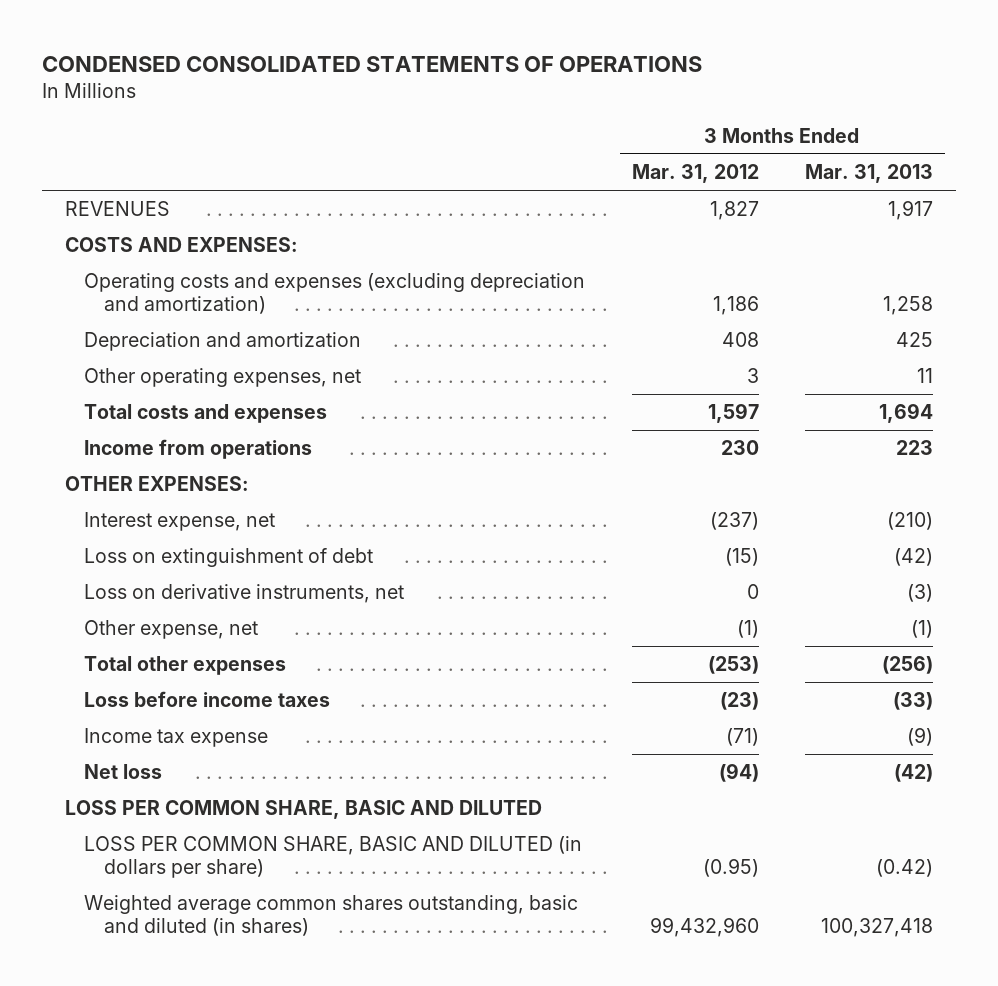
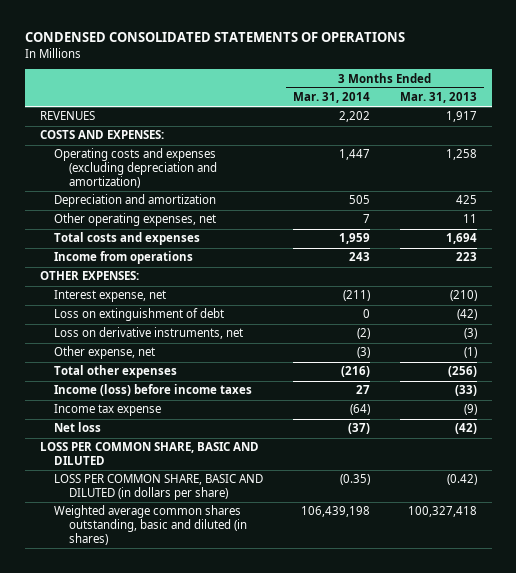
[631,163,759,183] Mar. 31, 2012 -> none
none -> [292,92,370,104] Mar. 31, 2014
[84,691,331,708] Loss before income taxes -> [54,384,253,397] Income (loss) before income taxes

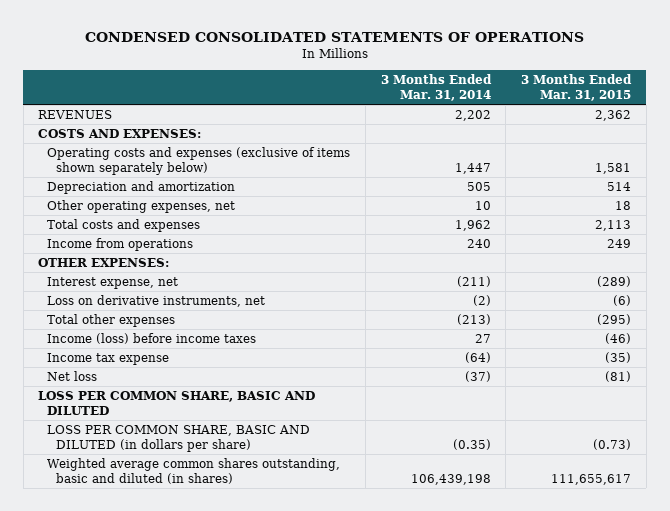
[399,92,477,104] Mar. 31, 2013 -> none
none -> [521,73,633,101] 3 Months Ended Mar. 31, 2015
[54,148,217,188] Operating costs and expenses (excluding depreciation and amortization) -> [47,146,351,176] Operating costs and expenses (exclusive of items shown separately below)
[362,214,370,224] 7 -> [474,200,491,210] 10
[338,233,370,245] 1,959 -> [454,219,491,231] 1,962
[348,252,370,262] 243 -> [466,238,491,248] 240
[54,308,225,322] Loss on extinguishment of debt -> none
[54,346,156,360] Other expense, net -> none
[340,366,370,378] (216) -> [456,313,491,325] (213)

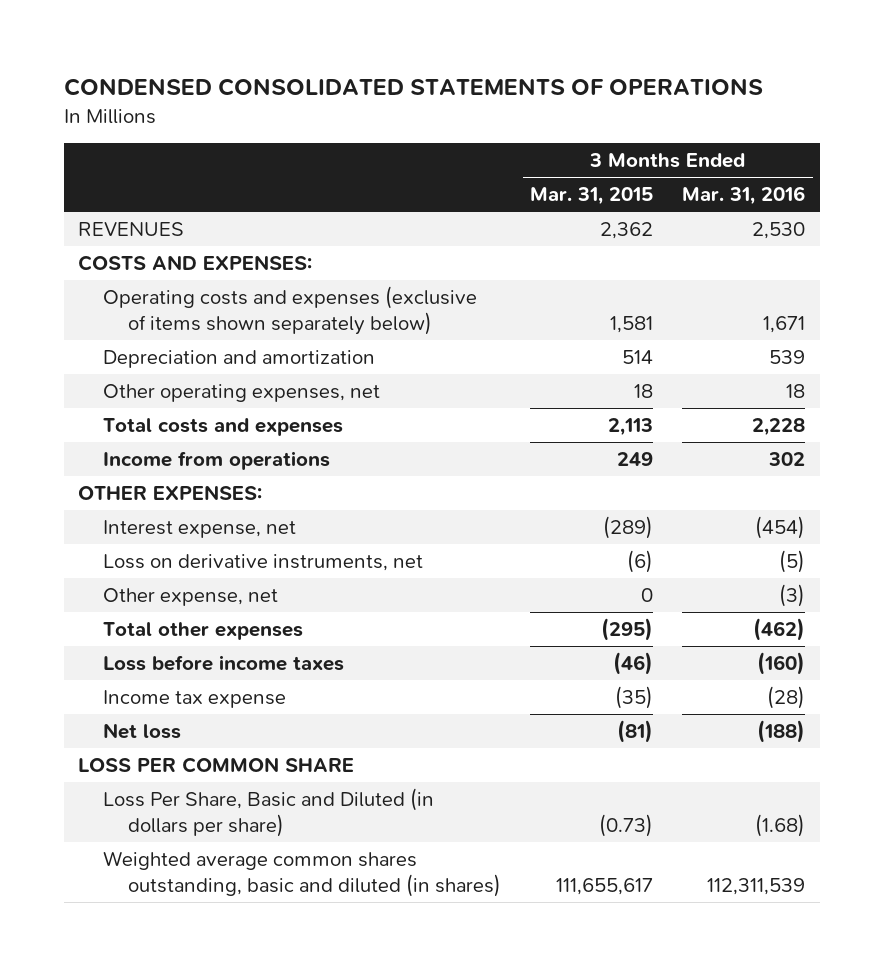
[380,73,492,101] 3 Months Ended Mar. 31, 2014 -> none
none -> [682,186,806,206] Mar. 31, 2016
none -> [102,588,278,607] Other expense, net
[47,332,257,344] Income (loss) before income taxes -> [102,655,344,672] Loss before income taxes
[38,390,316,416] LOSS PER COMMON SHARE, BASIC AND DILUTED -> [78,757,355,774] LOSS PER COMMON SHARE
[47,424,311,453] LOSS PER COMMON SHARE, BASIC AND DILUTED (in dollars per share) -> [102,788,434,838] Loss Per Share, Basic and Diluted (in dollars per share)

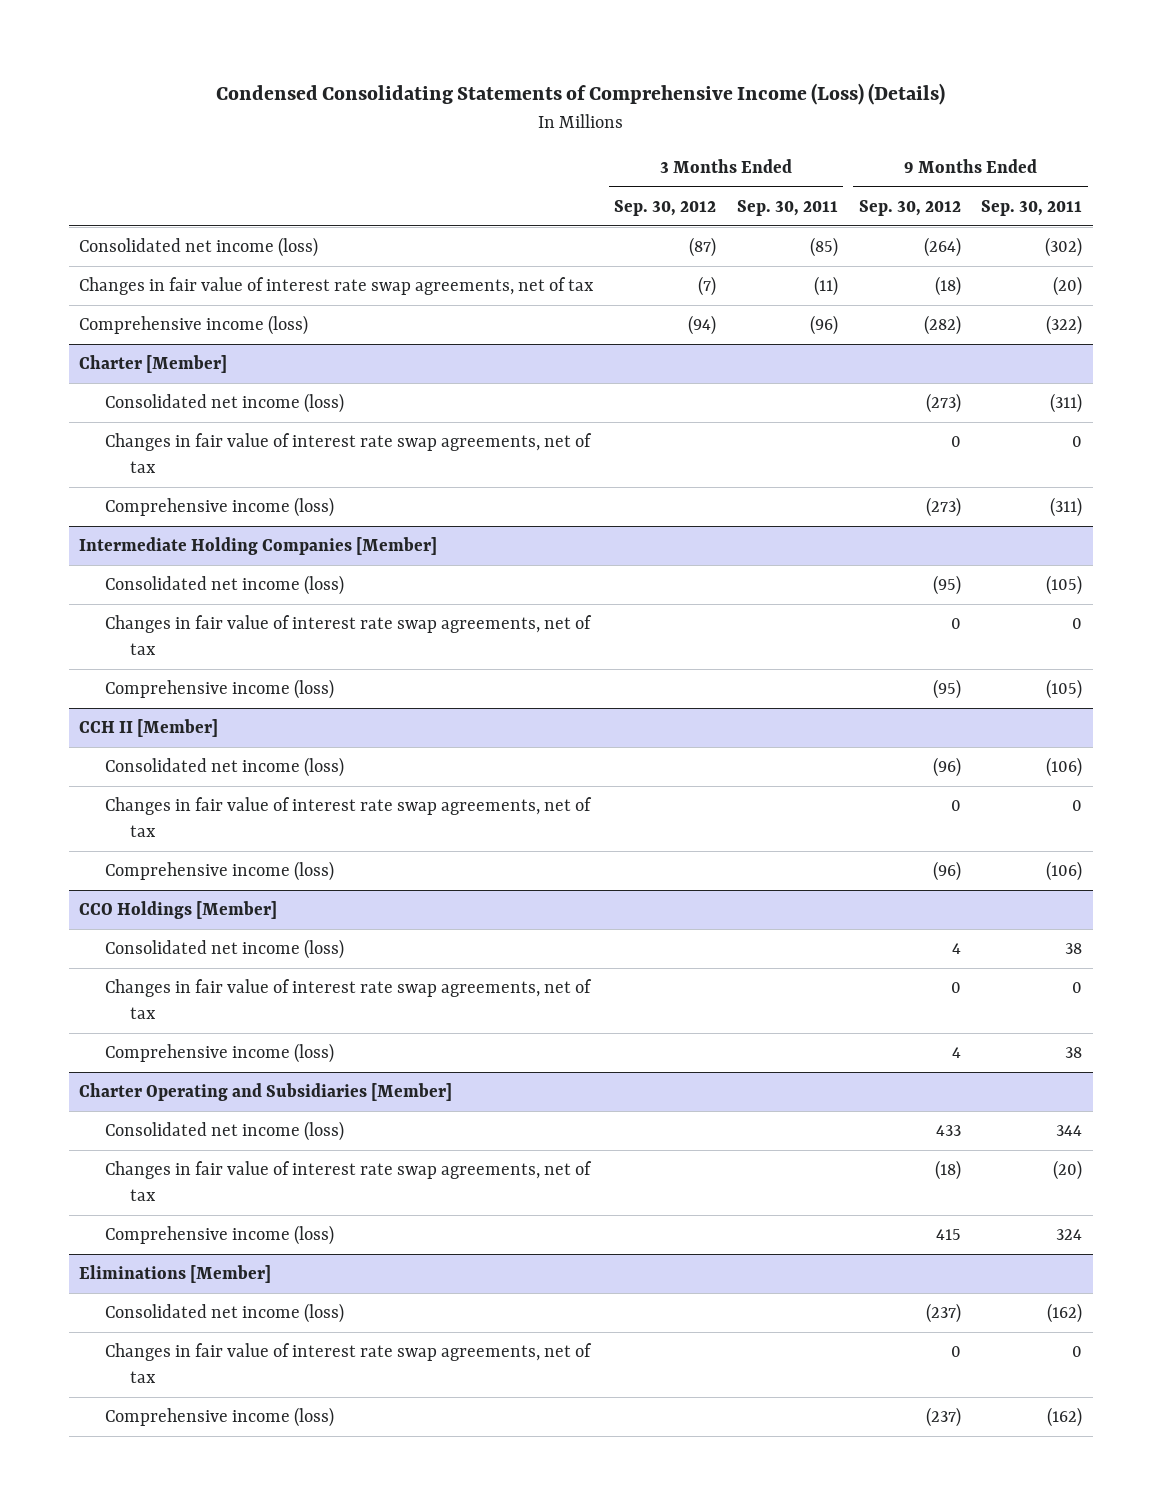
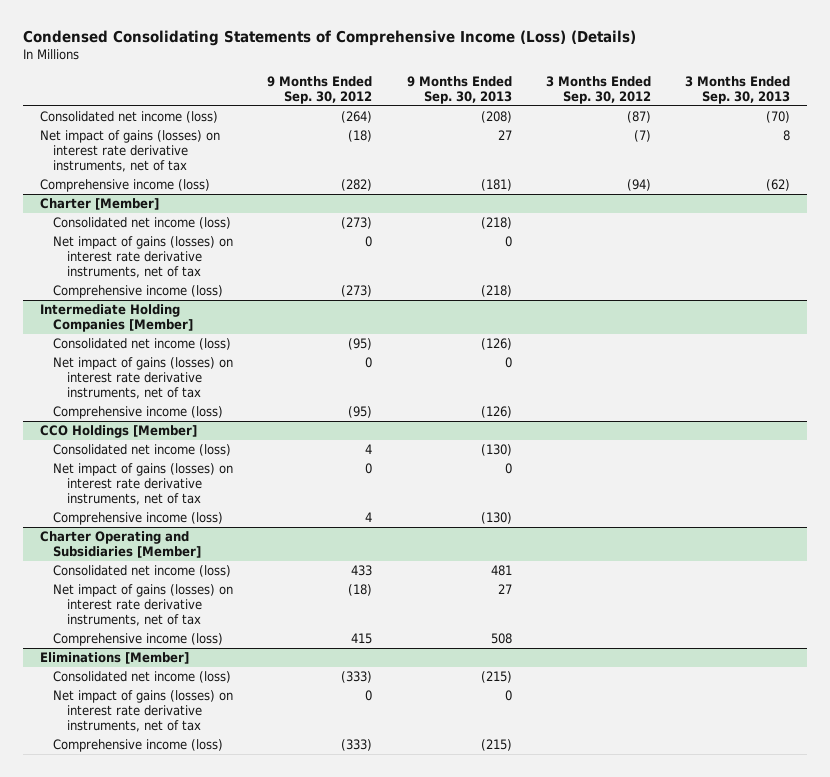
[736,200,838,217] Sep. 30, 2011 -> none
[981,200,1083,217] Sep. 30, 2011 -> none
none -> [406,75,512,104] 9 Months Ended Sep. 30, 2013
none -> [685,75,791,104] 3 Months Ended Sep. 30, 2013
[79,277,595,296] Changes in fair value of interest rate swap agreements, net of tax -> [39,130,220,172] Net impact of gains (losses) on interest rate derivative instruments, net of tax
[104,433,592,473] Changes in fair value of interest rate swap agreements, net of tax -> none
none -> [53,236,234,278] Net impact of gains (losses) on interest rate derivative instruments, net of tax
[104,615,592,655] Changes in fair value of interest rate swap agreements, net of tax -> none
none -> [53,357,234,399] Net impact of gains (losses) on interest rate derivative instruments, net of tax
[79,719,219,738] CCH II [Member] -> none
[104,757,344,778] Consolidated net income (loss) -> none
[104,797,592,837] Changes in fair value of interest rate swap agreements, net of tax -> none
[104,861,334,882] Comprehensive income (loss) -> none
[104,979,592,1019] Changes in fair value of interest rate swap agreements, net of tax -> none
none -> [53,463,234,505] Net impact of gains (losses) on interest rate derivative instruments, net of tax
[104,1161,592,1201] Changes in fair value of interest rate swap agreements, net of tax -> none
none -> [53,584,234,626] Net impact of gains (losses) on interest rate derivative instruments, net of tax
[104,1343,592,1383] Changes in fair value of interest rate swap agreements, net of tax -> none
[925,1303,961,1324] (237) -> [341,671,373,684] (333)
none -> [53,690,234,732] Net impact of gains (losses) on interest rate derivative instruments, net of tax
[925,1407,961,1428] (237) -> [341,739,373,752] (333)

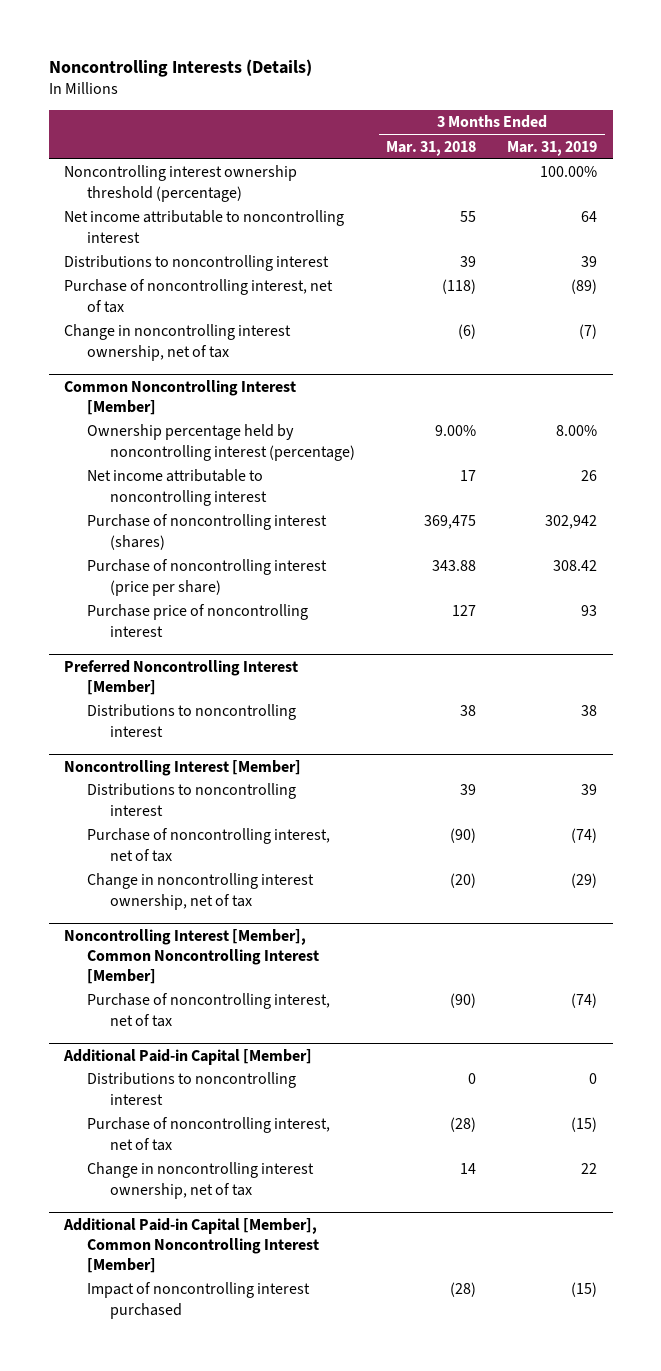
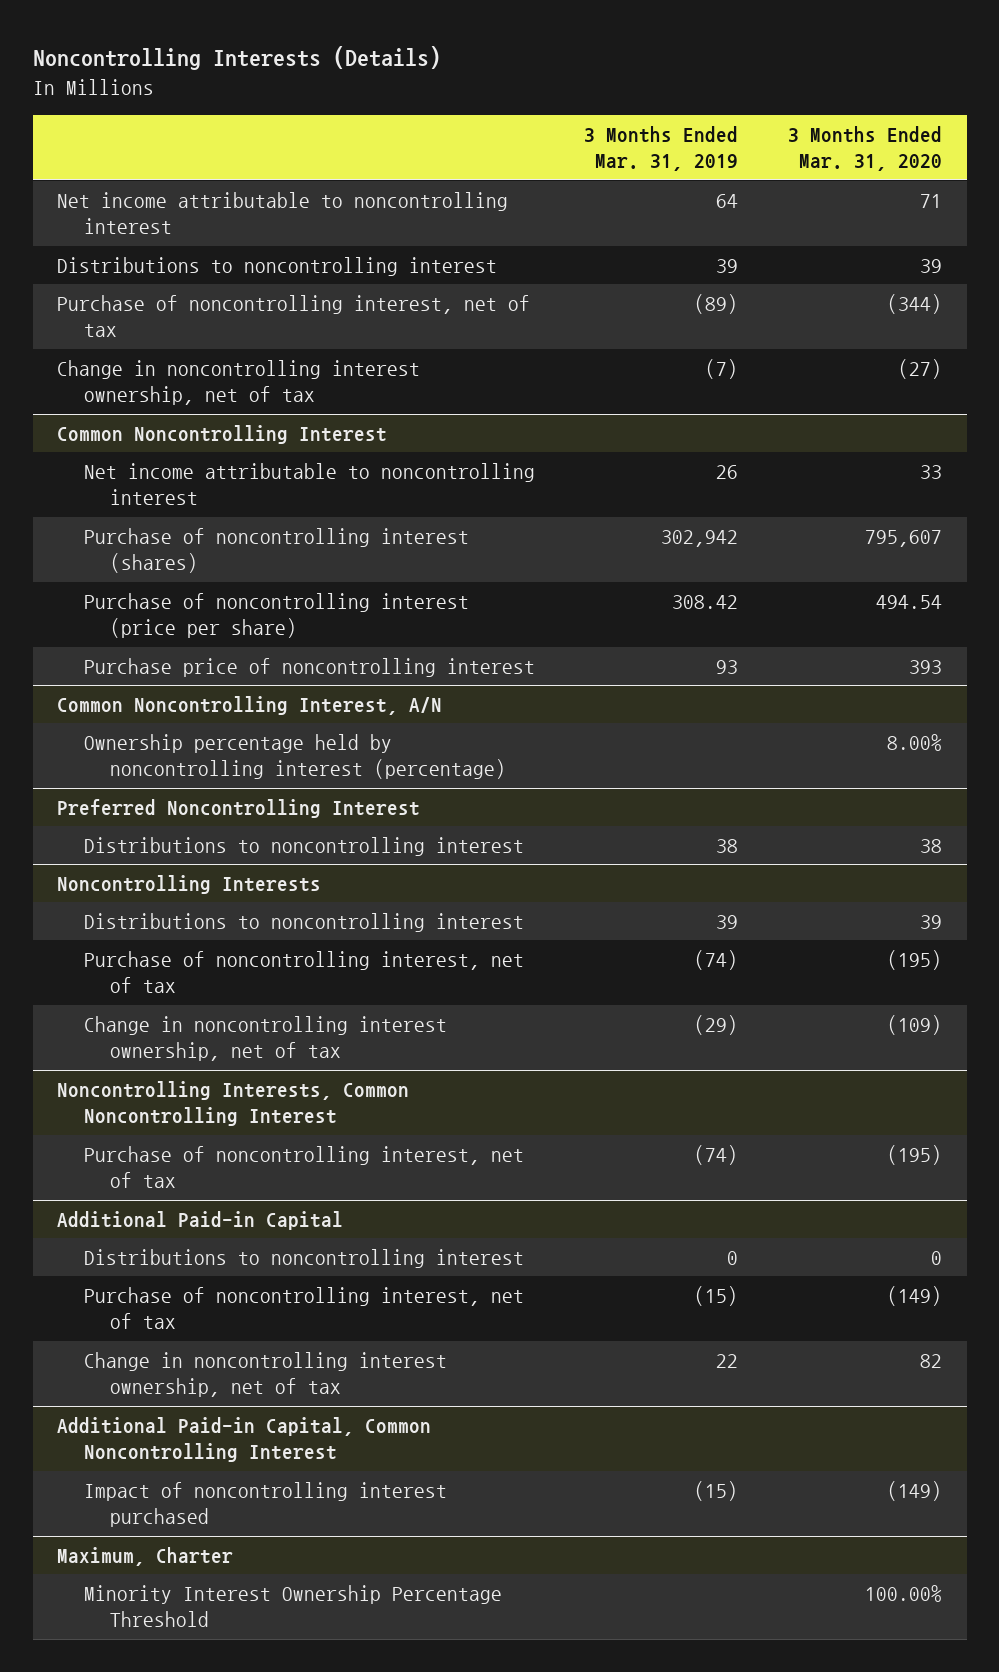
[386,140,477,156] Mar. 31, 2018 -> none
none -> [787,125,942,172] 3 Months Ended Mar. 31, 2020
[64,165,298,202] Noncontrolling interest ownership threshold (percentage) -> none
[87,424,356,461] Ownership percentage held by noncontrolling interest (percentage) -> none
[64,379,297,415] Common Noncontrolling Interest [Member] -> [57,424,388,444] Common Noncontrolling Interest
none -> [57,695,443,715] Common Noncontrolling Interest, A/N
none -> [83,733,507,780] Ownership percentage held by noncontrolling interest (percentage)
[64,659,299,695] Preferred Noncontrolling Interest [Member] -> [57,798,421,818] Preferred Noncontrolling Interest
[64,759,302,776] Noncontrolling Interest [Member] -> [57,874,322,894] Noncontrolling Interests
[64,928,320,985] Noncontrolling Interest [Member], Common Noncontrolling Interest [Member] -> [57,1080,410,1127] Noncontrolling Interests, Common Noncontrolling Interest
[63,1048,313,1065] Additional Paid-in Capital [Member] -> [57,1210,344,1230] Additional Paid-in Capital
[63,1217,320,1274] Additional Paid-in Capital [Member], Common Noncontrolling Interest [Member] -> [57,1416,432,1463] Additional Paid-in Capital, Common Noncontrolling Interest
none -> [57,1546,234,1566] Maximum, Charter
none -> [83,1584,502,1628] Minority Interest Ownership Percentage Threshold

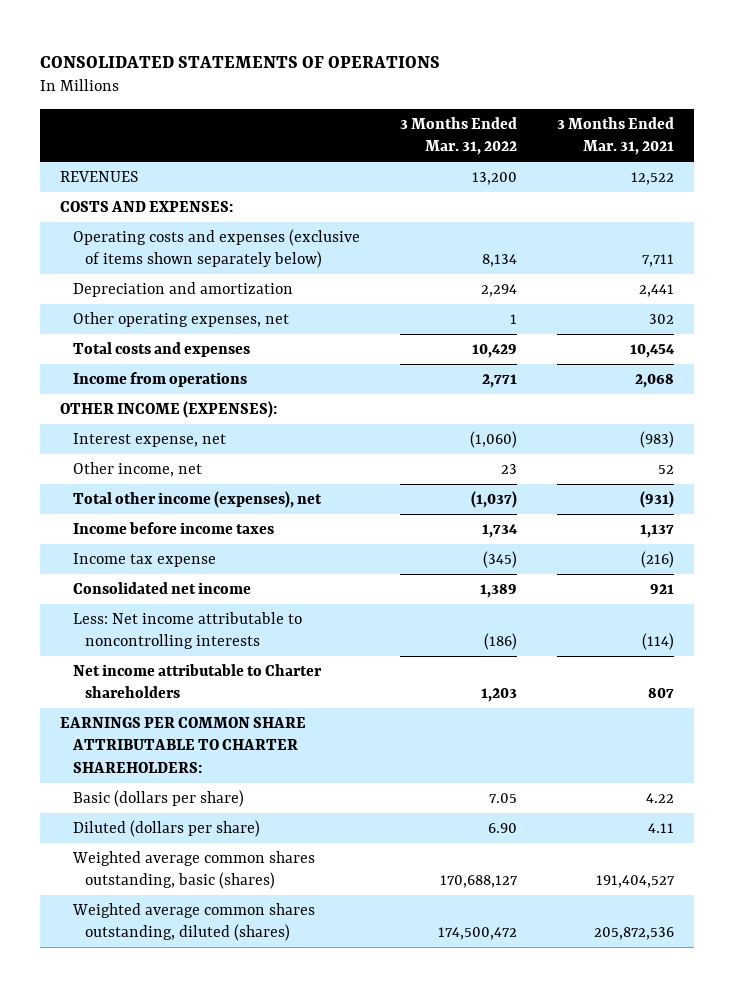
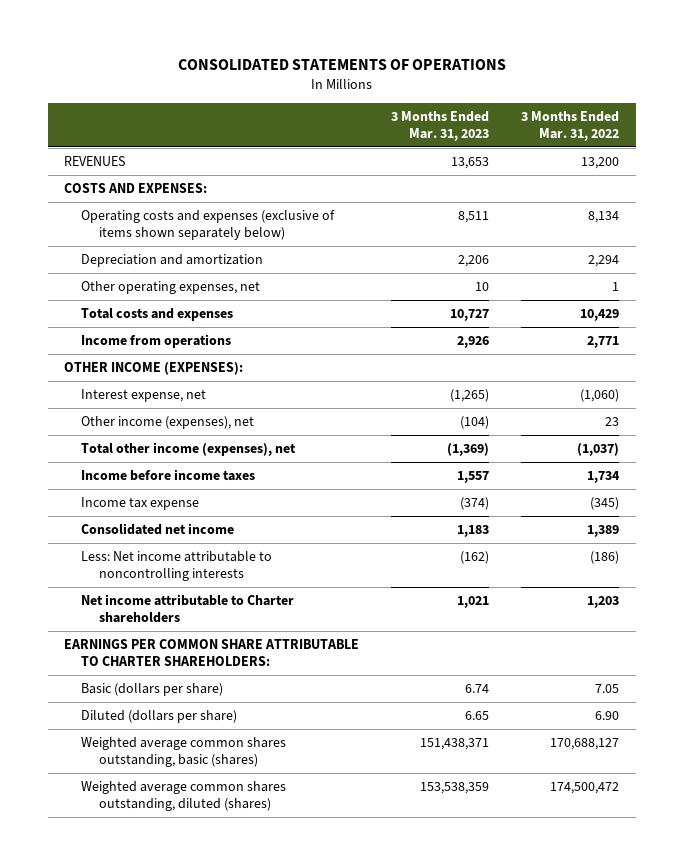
[557,116,675,156] 3 Months Ended Mar. 31, 2021 -> none
none -> [391,111,490,141] 3 Months Ended Mar. 31, 2023
[72,462,202,478] Other income, net -> [81,416,255,430] Other income (expenses), net

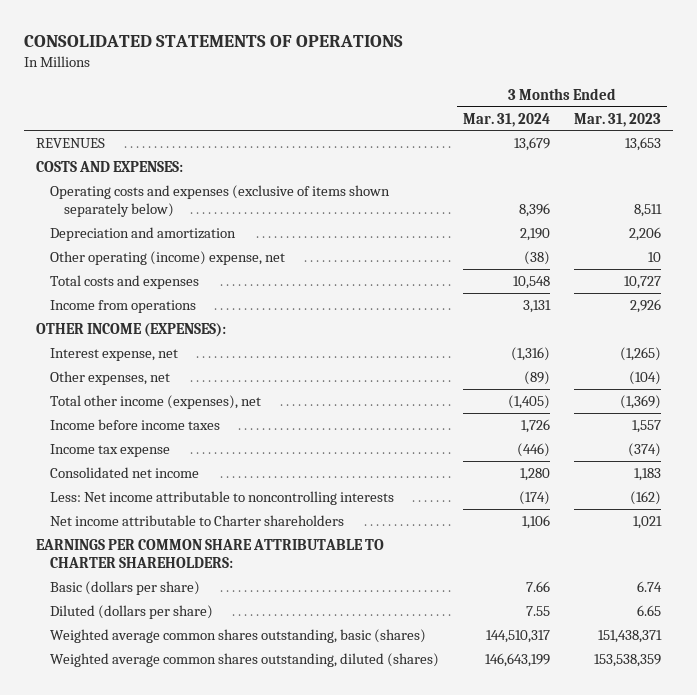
[521,111,620,141] 3 Months Ended Mar. 31, 2022 -> none
none -> [462,112,550,127] Mar. 31, 2024
[81,281,261,295] Other operating expenses, net -> [49,251,285,266] Other operating (income) expense, net
[81,416,255,430] Other income (expenses), net -> [49,371,170,386] Other expenses, net

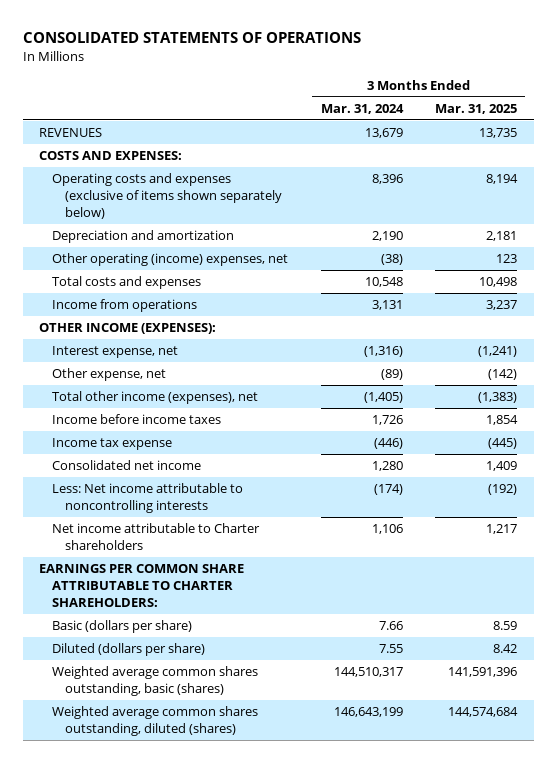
[573,112,661,127] Mar. 31, 2023 -> none
none -> [435,104,518,115] Mar. 31, 2025
[49,251,285,266] Other operating (income) expense, net -> [51,253,288,267] Other operating (income) expenses, net
[49,371,170,386] Other expenses, net -> [51,368,166,382] Other expense, net

